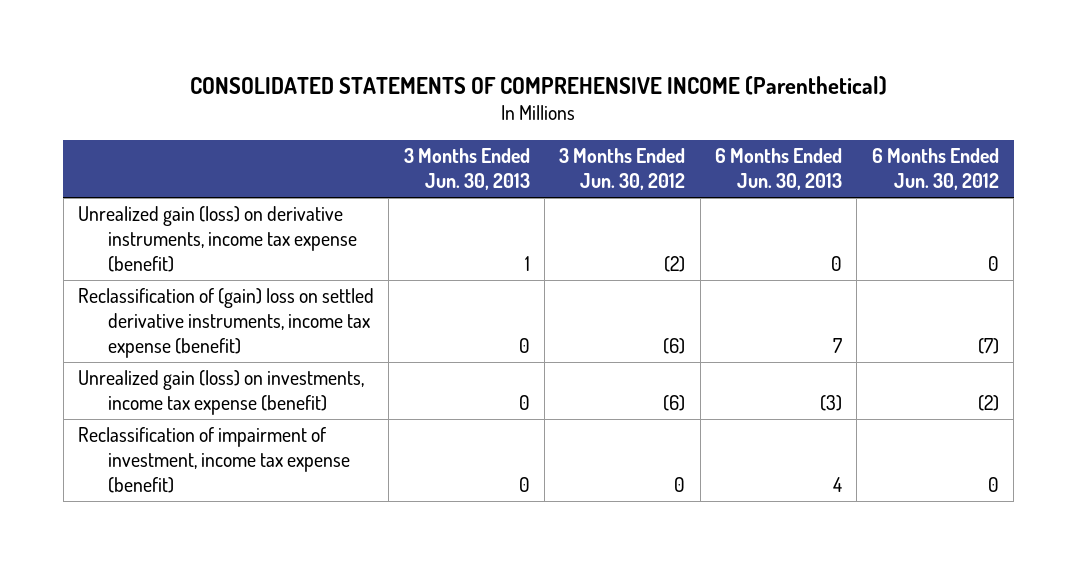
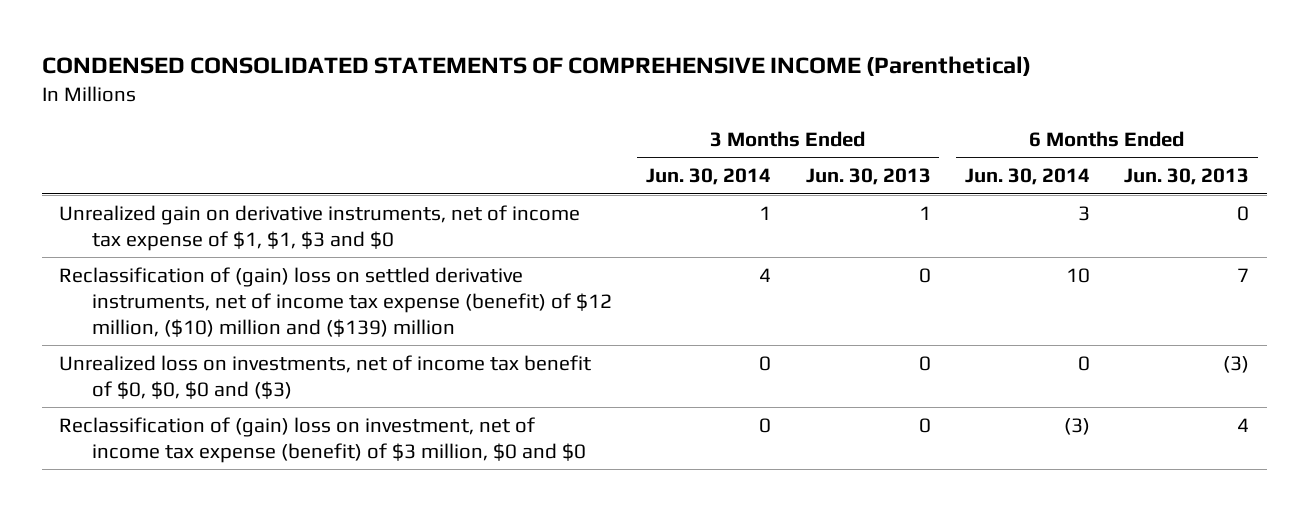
[190,75,888,95] CONSOLIDATED STATEMENTS OF COMPREHENSIVE INCOME (Parenthetical) -> [41,56,1031,77] CONDENSED CONSOLIDATED STATEMENTS OF COMPREHENSIVE INCOME (Parenthetical)
[559,148,686,190] 3 Months Ended Jun. 30, 2012 -> none
[871,148,999,190] 6 Months Ended Jun. 30, 2012 -> none
none -> [646,168,772,186] Jun. 30, 2014
none -> [964,168,1090,186] Jun. 30, 2014
[77,427,351,493] Reclassification of impairment of investment, income tax expense (benefit) -> none
[77,206,358,272] Unrealized gain (loss) on derivative instruments, income tax expense (benefit) -> [58,204,580,251] Unrealized gain on derivative instruments, net of income tax expense of $1, $1, $3 and $0
[77,288,374,358] Reclassification of (gain) loss on settled derivative instruments, income tax expense (benefit) -> [58,266,612,337] Reclassification of (gain) loss on settled derivative instruments, net of income tax expense (benefit) of $12 million, ($10) million and ($139) million
[77,370,364,416] Unrealized gain (loss) on investments, income tax expense (benefit) -> [58,354,591,399] Unrealized loss on investments, net of income tax benefit of $0, $0, $0 and ($3)
none -> [58,416,586,463] Reclassification of (gain) loss on investment, net of income tax expense (benefit) of $3 million, $0 and $0

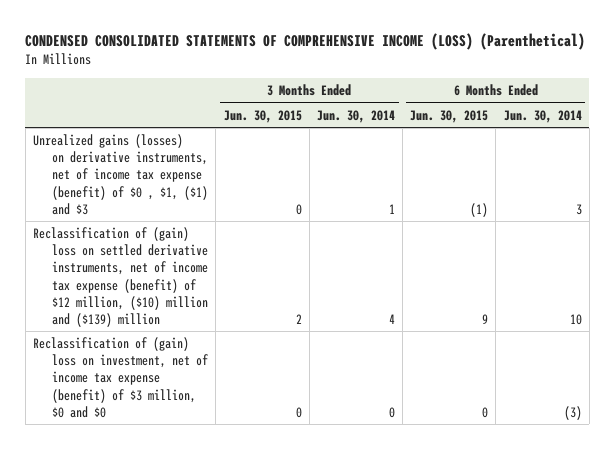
[41,56,1031,77] CONDENSED CONSOLIDATED STATEMENTS OF COMPREHENSIVE INCOME (Parenthetical) -> [25,33,586,51] CONDENSED CONSOLIDATED STATEMENTS OF COMPREHENSIVE INCOME (LOSS) (Parenthetical)
[805,168,931,186] Jun. 30, 2013 -> none
[1124,168,1250,186] Jun. 30, 2013 -> none
none -> [223,109,302,123] Jun. 30, 2015
none -> [410,109,489,123] Jun. 30, 2015
[58,204,580,251] Unrealized gain on derivative instruments, net of income tax expense of $1, $1, $3 and $0 -> [32,134,209,215] Unrealized gains (losses) on derivative instruments, net of income tax expense (benefit) of $0 , $1, ($1) and $3
[58,354,591,399] Unrealized loss on investments, net of income tax benefit of $0, $0, $0 and ($3) -> none

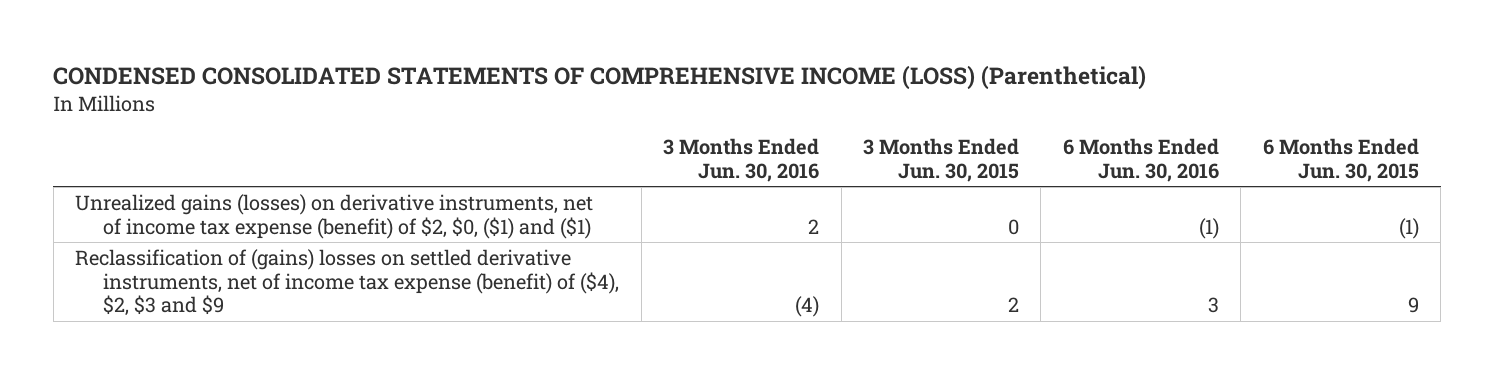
[316,109,395,123] Jun. 30, 2014 -> none
[503,109,582,123] Jun. 30, 2014 -> none
none -> [663,138,820,182] 3 Months Ended Jun. 30, 2016
none -> [1062,138,1219,182] 6 Months Ended Jun. 30, 2016
[32,337,209,418] Reclassification of (gain) loss on investment, net of income tax expense (benefit) of $3 million, $0 and $0 -> none
[32,134,209,215] Unrealized gains (losses) on derivative instruments, net of income tax expense (benefit) of $0 , $1, ($1) and $3 -> [75,193,594,239] Unrealized gains (losses) on derivative instruments, net of income tax expense (benefit) of $2, $0, ($1) and ($1)
[32,227,209,327] Reclassification of (gain) loss on settled derivative instruments, net of income tax expense (benefit) of $12 million, ($10) million and ($139) million -> [75,248,620,317] Reclassification of (gains) losses on settled derivative instruments, net of income tax expense (benefit) of ($4), $2, $3 and $9

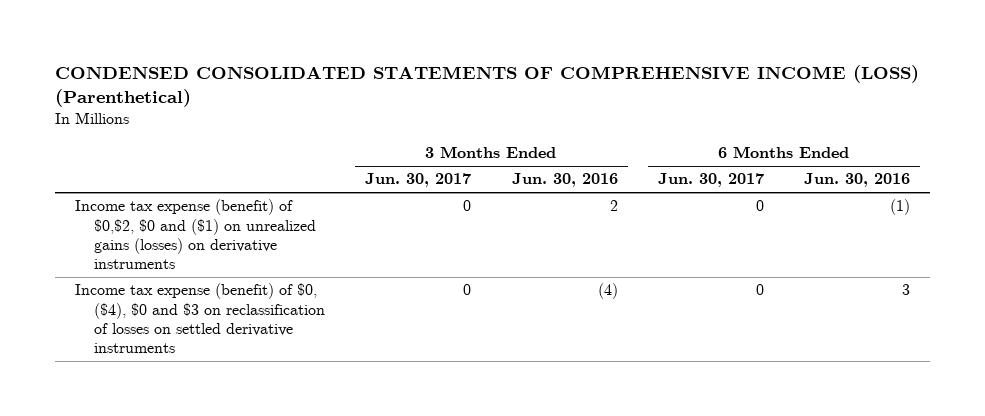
[863,138,1020,182] 3 Months Ended Jun. 30, 2015 -> none
[1262,138,1419,182] 6 Months Ended Jun. 30, 2015 -> none
none -> [365,173,472,188] Jun. 30, 2017
none -> [657,173,764,188] Jun. 30, 2017
[75,193,594,239] Unrealized gains (losses) on derivative instruments, net of income tax expense (benefit) of $2, $0, ($1) and ($1) -> [74,199,317,269] Income tax expense (benefit) of $0,$2, $0 and ($1) on unrealized gains (losses) on derivative instruments
[75,248,620,317] Reclassification of (gains) losses on settled derivative instruments, net of income tax expense (benefit) of ($4), $2, $3 and $9 -> [74,283,326,353] Income tax expense (benefit) of $0, ($4), $0 and $3 on reclassification of losses on settled derivative instruments

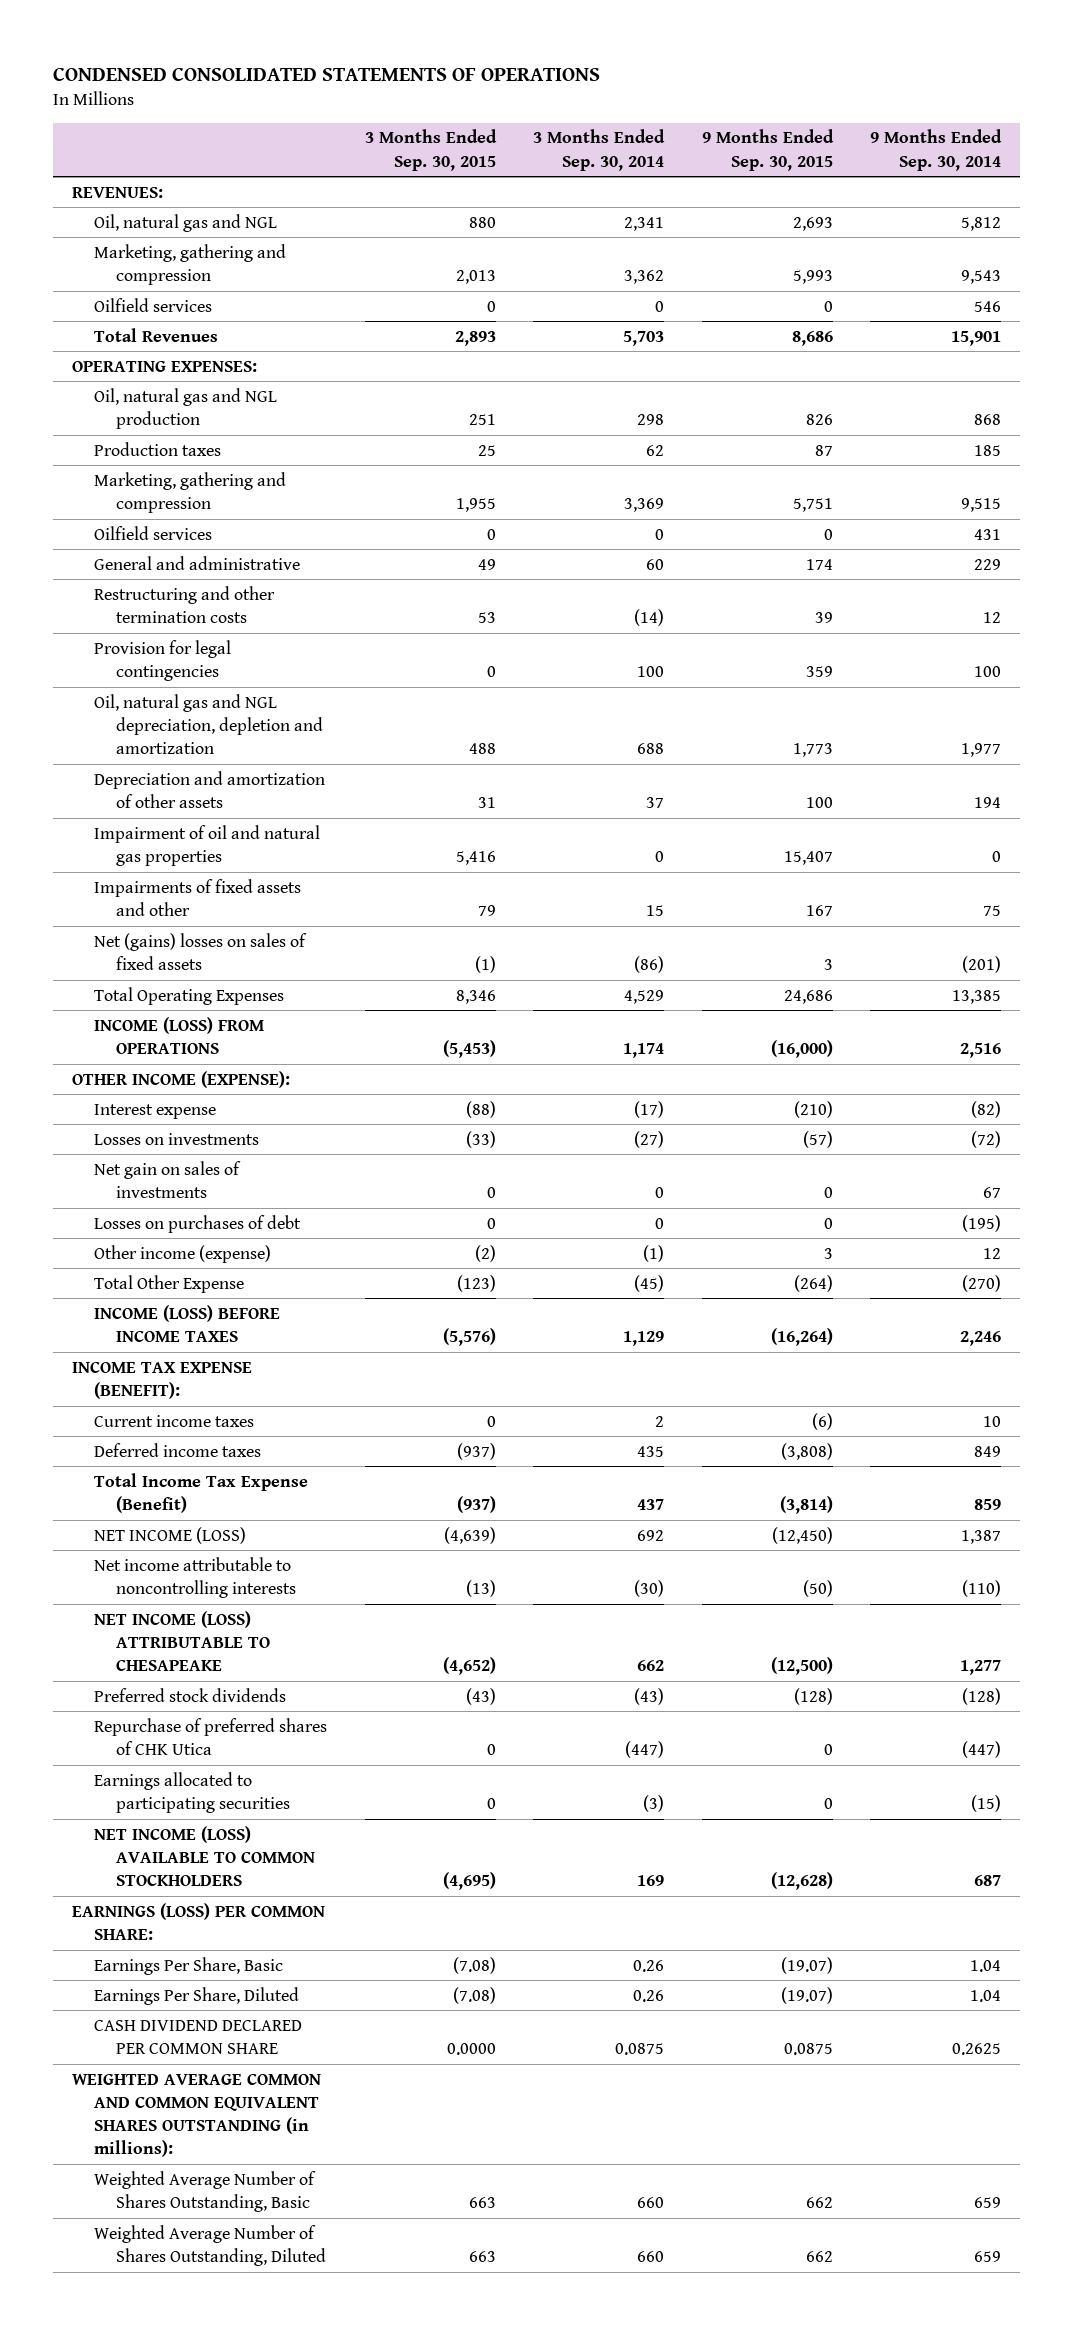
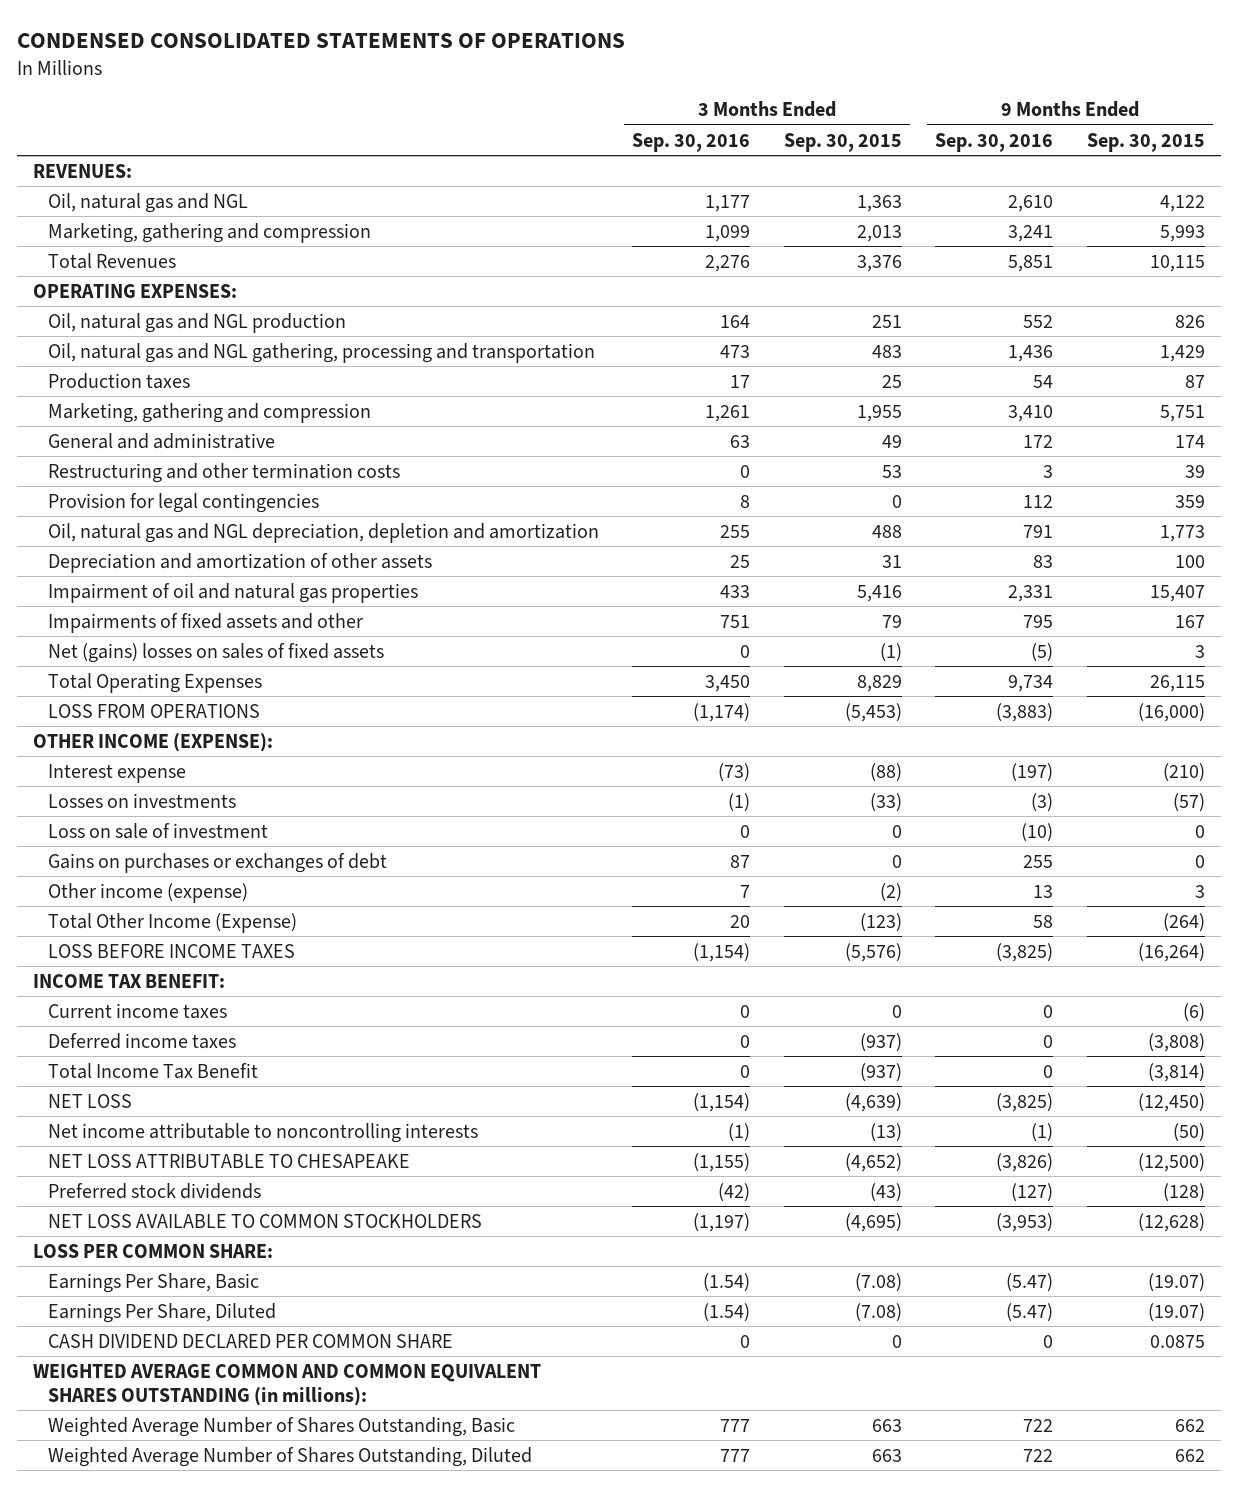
[533,129,666,171] 3 Months Ended Sep. 30, 2014 -> none
[870,129,1003,171] 9 Months Ended Sep. 30, 2014 -> none
none -> [632,132,751,152] Sep. 30, 2016
none -> [935,132,1054,152] Sep. 30, 2016
[468,216,496,228] 880 -> [856,194,902,212] 1,363
[792,216,833,231] 2,693 -> [1159,194,1205,212] 4,122
[93,297,212,312] Oilfield services -> none
[454,330,496,346] 2,893 -> [856,254,902,272] 3,376
[791,330,833,346] 8,686 -> [1149,254,1205,272] 10,115
none -> [47,342,595,363] Oil, natural gas and NGL gathering, processing and transportation
[93,525,212,540] Oilfield services -> none
[455,989,496,1004] 8,346 -> [856,674,902,692] 8,829
[783,989,833,1004] 24,686 -> [1149,674,1205,692] 26,115
[93,1016,264,1055] INCOME (LOSS) FROM OPERATIONS -> [47,703,260,718] LOSS FROM OPERATIONS
[93,1160,241,1199] Net gain on sales of investments -> [47,822,268,839] Loss on sale of investment
[93,1214,301,1233] Losses on purchases of debt -> [47,852,387,873] Gains on purchases or exchanges of debt
[93,1274,244,1293] Total Other Expense -> [47,912,297,933] Total Other Income (Expense)
[93,1304,280,1343] INCOME (LOSS) BEFORE INCOME TAXES -> [47,943,295,958] LOSS BEFORE INCOME TAXES
[71,1361,252,1400] INCOME TAX EXPENSE (BENEFIT): -> [33,973,226,988] INCOME TAX BENEFIT:
[93,1472,308,1514] Total Income Tax Expense (Benefit) -> [47,1062,258,1079] Total Income Tax Benefit
[93,1526,246,1544] NET INCOME (LOSS) -> [47,1093,132,1108] NET LOSS
[93,1610,271,1672] NET INCOME (LOSS) ATTRIBUTABLE TO CHESAPEAKE -> [47,1153,410,1168] NET LOSS ATTRIBUTABLE TO CHESAPEAKE
[93,1717,327,1756] Repurchase of preferred shares of CHK Utica -> none
[93,1771,291,1814] Earnings allocated to participating securities -> none
[93,1825,316,1887] NET INCOME (LOSS) AVAILABLE TO COMMON STOCKHOLDERS -> [47,1213,482,1228] NET LOSS AVAILABLE TO COMMON STOCKHOLDERS
[71,1902,325,1941] EARNINGS (LOSS) PER COMMON SHARE: -> [33,1243,274,1258] LOSS PER COMMON SHARE:
[446,2043,496,2056] 0.0000 -> [891,1334,902,1348] 0

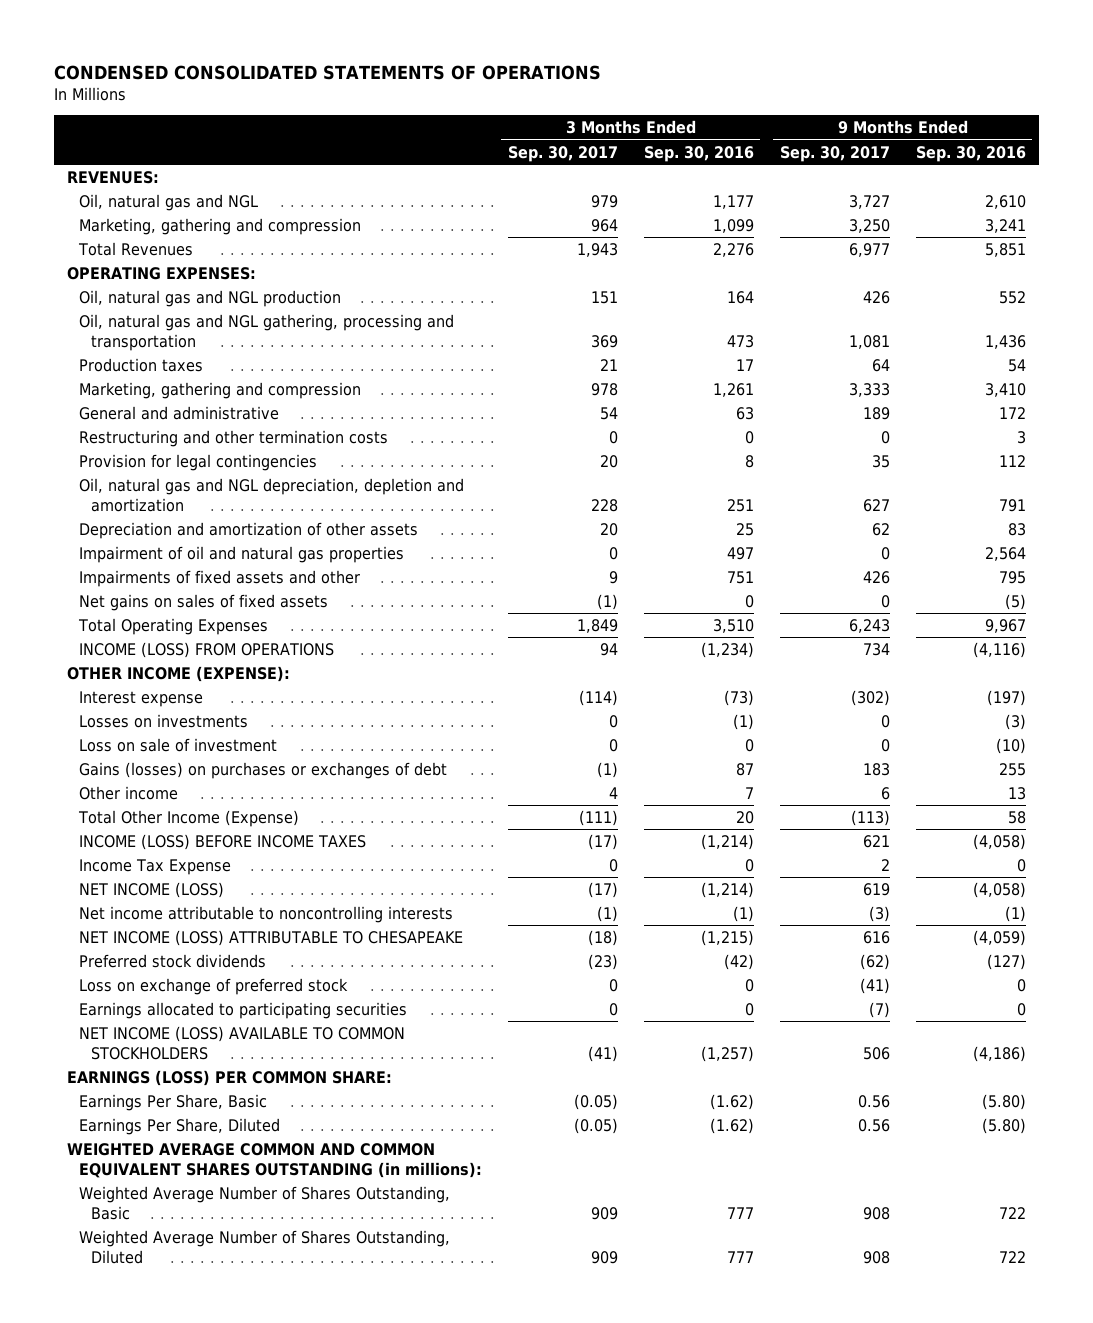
[783,132,902,152] Sep. 30, 2015 -> none
[1086,132,1205,152] Sep. 30, 2015 -> none
none -> [507,145,618,162] Sep. 30, 2017
none -> [779,145,890,162] Sep. 30, 2017
[720,524,751,538] 255 -> [726,498,754,512] 251
[720,584,751,598] 433 -> [726,546,754,560] 497
[1008,584,1054,602] 2,331 -> [984,546,1026,561] 2,564
[47,642,384,663] Net (gains) losses on sales of fixed assets -> [78,593,328,611] Net gains on sales of fixed assets
[705,674,751,692] 3,450 -> [712,618,754,633] 3,510
[1008,674,1054,692] 9,734 -> [984,618,1026,633] 9,967
[47,703,260,718] LOSS FROM OPERATIONS -> [78,641,334,658] INCOME (LOSS) FROM OPERATIONS
[693,702,751,722] (1,174) -> [700,641,754,658] (1,234)
[996,702,1054,722] (3,883) -> [972,641,1026,658] (4,116)
[47,852,387,873] Gains on purchases or exchanges of debt -> [78,761,447,779] Gains (losses) on purchases or exchanges of debt
[47,882,248,903] Other income (expense) -> [78,785,178,800] Other income
[33,973,226,988] INCOME TAX BENEFIT: -> none
[47,1002,227,1019] Current income taxes -> none
[47,1032,236,1049] Deferred income taxes -> none
[47,943,295,958] LOSS BEFORE INCOME TAXES -> [78,833,366,850] INCOME (LOSS) BEFORE INCOME TAXES
[693,942,751,962] (1,154) -> [700,833,754,850] (1,214)
[996,942,1054,962] (3,825) -> [972,833,1026,850] (4,058)
[47,1062,258,1079] Total Income Tax Benefit -> [78,858,231,875] Income Tax Expense
[47,1093,132,1108] NET LOSS -> [78,881,224,898] NET INCOME (LOSS)
[693,1092,751,1112] (1,154) -> [700,881,754,898] (1,214)
[996,1092,1054,1112] (3,825) -> [972,881,1026,898] (4,058)
[47,1153,410,1168] NET LOSS ATTRIBUTABLE TO CHESAPEAKE -> [78,929,463,946] NET INCOME (LOSS) ATTRIBUTABLE TO CHESAPEAKE
[693,1152,751,1172] (1,155) -> [700,929,754,946] (1,215)
[996,1152,1054,1172] (3,826) -> [972,929,1026,946] (4,059)
[47,1333,453,1348] CASH DIVIDEND DECLARED PER COMMON SHARE -> none
none -> [78,977,348,995] Loss on exchange of preferred stock
none -> [78,1001,407,1019] Earnings allocated to participating securities
[47,1213,482,1228] NET LOSS AVAILABLE TO COMMON STOCKHOLDERS -> [78,1025,405,1060] NET INCOME (LOSS) AVAILABLE TO COMMON STOCKHOLDERS
[693,1212,751,1232] (1,197) -> [700,1045,754,1062] (1,257)
[996,1212,1054,1232] (3,953) -> [972,1045,1026,1062] (4,186)
[33,1243,274,1258] LOSS PER COMMON SHARE: -> [67,1069,393,1086] EARNINGS (LOSS) PER COMMON SHARE:
[703,1272,751,1292] (1.54) -> [709,1093,754,1110] (1.62)
[1006,1272,1054,1292] (5.47) -> [981,1093,1026,1110] (5.80)
[703,1302,751,1322] (1.54) -> [709,1117,754,1134] (1.62)
[1006,1302,1054,1322] (5.47) -> [981,1117,1026,1134] (5.80)

